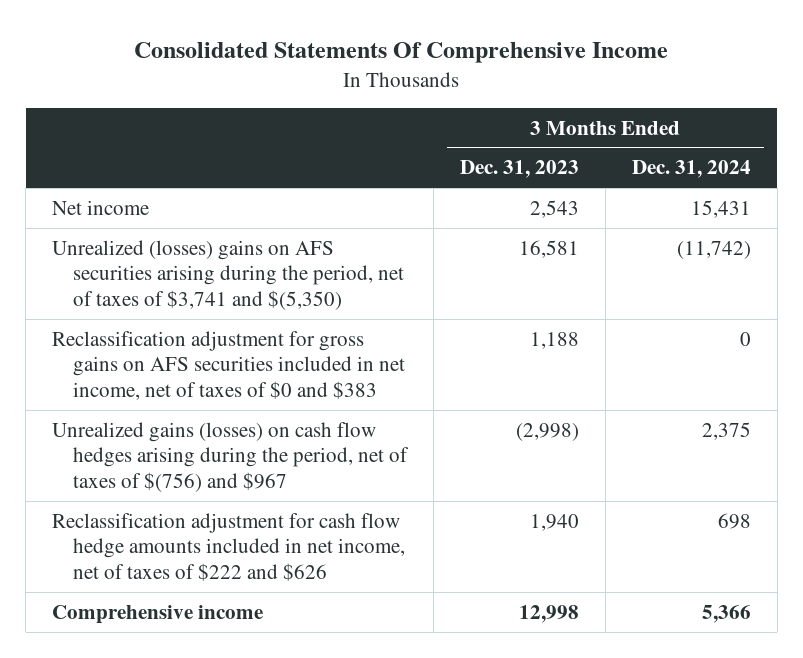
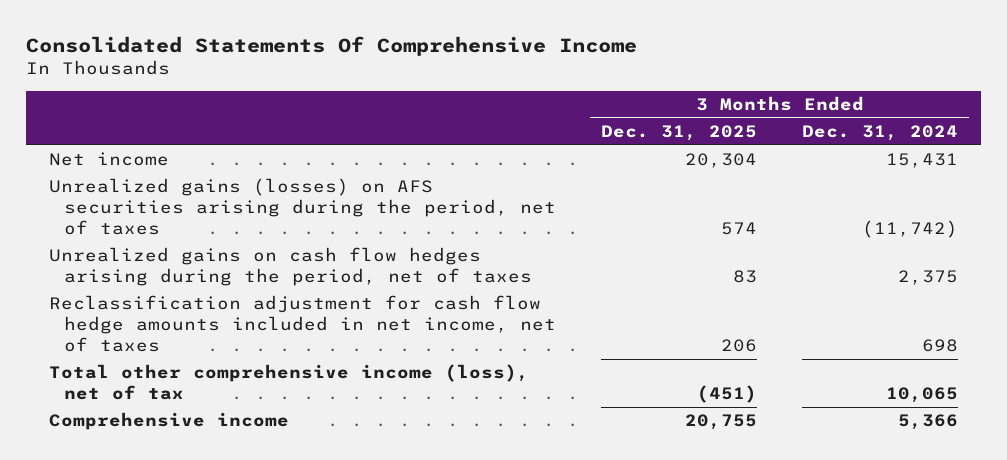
[460,160,580,179] Dec. 31, 2023 -> none
none -> [601,125,758,142] Dec. 31, 2025
[52,330,406,400] Reclassification adjustment for gross gains on AFS securities included in net income, net of taxes of $0 and $383 -> none
[52,239,405,310] Unrealized (losses) gains on AFS securities arising during the period, net of taxes of $3,741 and $(5,350) -> [48,178,557,236] Unrealized gains (losses) on AFS securities arising during the period, net of taxes
[52,421,410,492] Unrealized gains (losses) on cash flow hedges arising during the period, net of taxes of $(756) and $967 -> [48,247,533,287] Unrealized gains on cash flow hedges arising during the period, net of taxes
[52,512,406,581] Reclassification adjustment for cash flow hedge amounts included in net income, net of taxes of $222 and $626 -> [48,295,557,353] Reclassification adjustment for cash flow hedge amounts included in net income, net of taxes
none -> [48,364,529,401] Total other comprehensive income (loss), net of tax

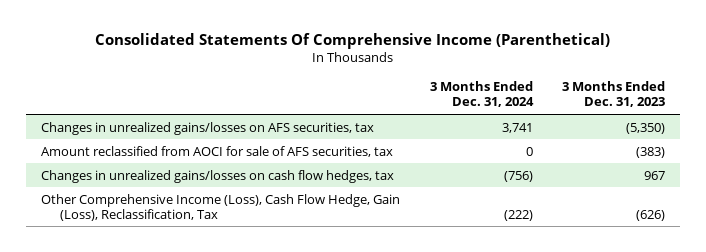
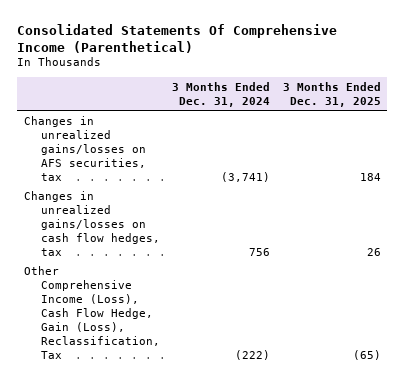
[562,81,666,108] 3 Months Ended Dec. 31, 2023 -> none
none -> [282,81,381,107] 3 Months Ended Dec. 31, 2025
[40,145,393,157] Amount reclassified from AOCI for sale of AFS securities, tax -> none
[501,122,533,133] 3,741 -> [221,171,271,182] (3,741)
[503,170,533,182] (756) -> [249,247,271,256] 756

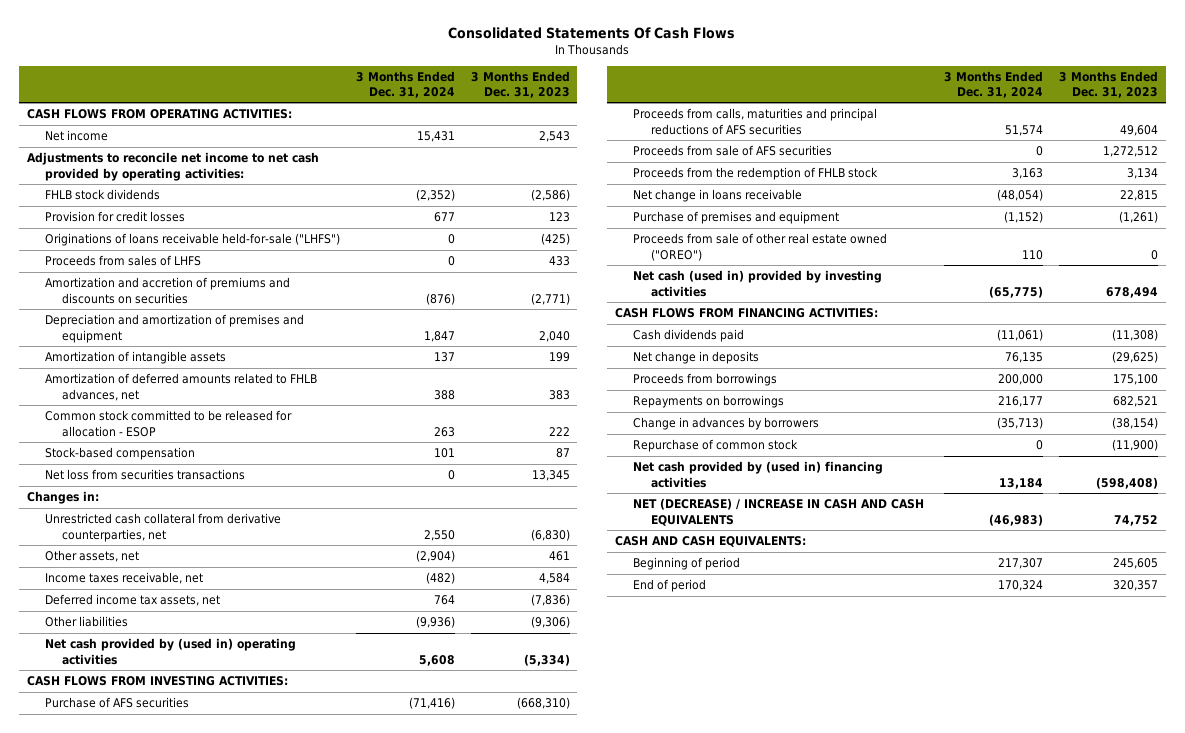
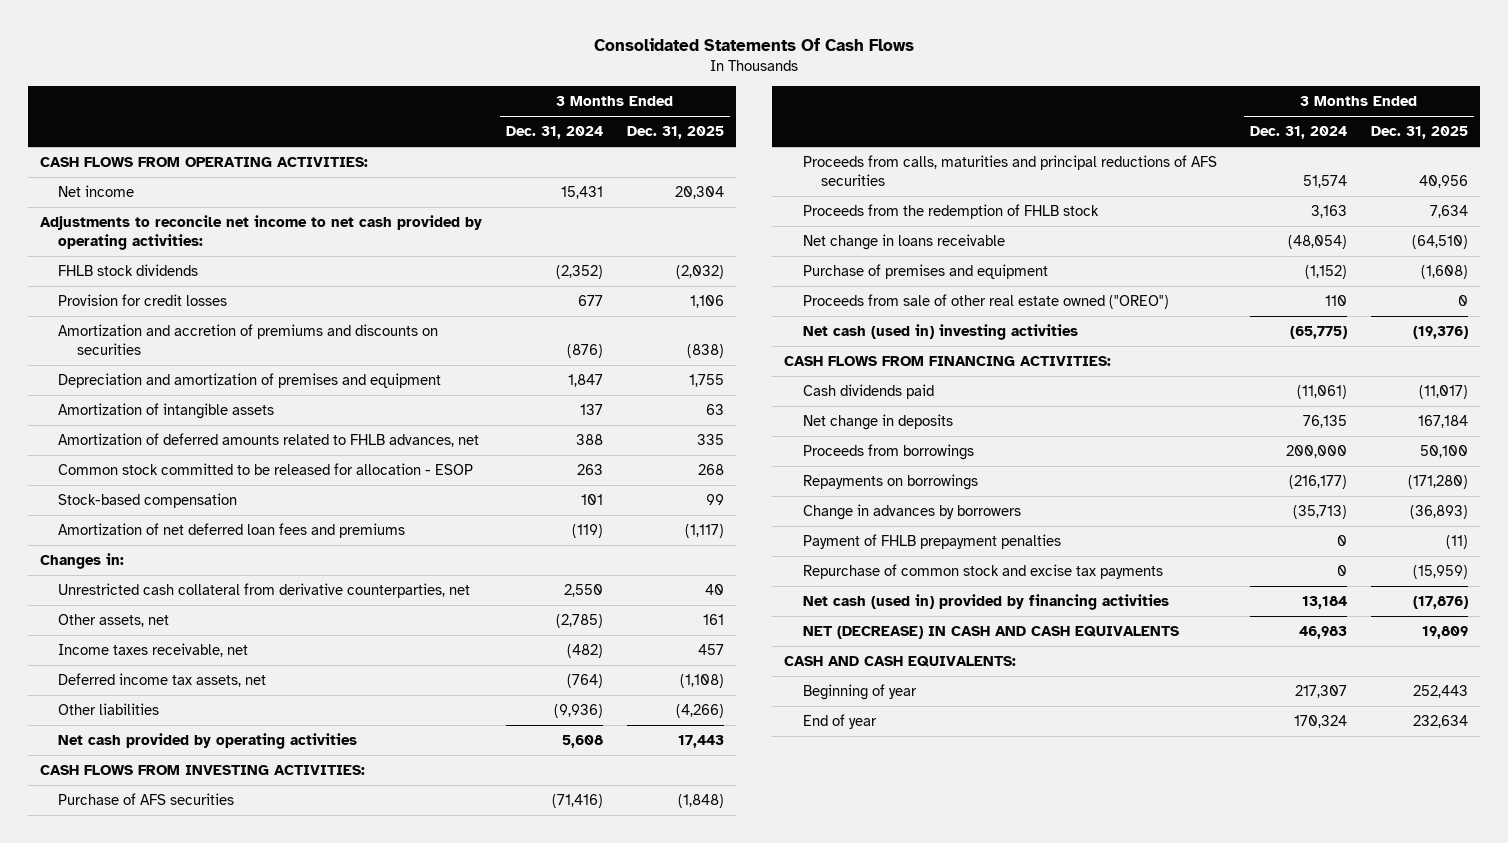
[470,70,570,99] 3 Months Ended Dec. 31, 2023 -> none
none -> [626,126,724,140] Dec. 31, 2025
[44,233,340,247] Originations of loans receivable held-for-sale ("LHFS") -> none
[44,255,201,267] Proceeds from sales of LHFS -> none
[44,469,245,481] Net loss from securities transactions -> none
none -> [58,523,406,539] Amortization of net deferred loan fees and premiums
[415,550,455,563] (2,904) -> [555,614,603,629] (2,785)
[433,595,455,606] 764 -> [566,674,603,689] (764)
[44,638,296,665] Net cash provided by (used in) operating activities -> [58,733,358,750] Net cash provided by operating activities
[632,145,832,157] Proceeds from sale of AFS securities -> none
[632,270,882,297] Net cash (used in) provided by investing activities -> [802,324,1078,341] Net cash (used in) investing activities
[997,396,1043,408] 216,177 -> [1289,475,1348,490] (216,177)
none -> [802,534,1061,550] Payment of FHLB prepayment penalties
[632,439,798,453] Repurchase of common stock -> [802,564,1163,580] Repurchase of common stock and excise tax payments
[632,461,883,488] Net cash provided by (used in) financing activities -> [802,594,1169,611] Net cash (used in) provided by financing activities
[632,498,924,526] NET (DECREASE) / INCREASE IN CASH AND CASH EQUIVALENTS -> [802,626,1179,640] NET (DECREASE) IN CASH AND CASH EQUIVALENTS
[988,513,1043,526] (46,983) -> [1299,626,1348,640] 46,983
[632,557,740,571] Beginning of period -> [802,684,917,701] Beginning of year
[632,579,706,593] End of period -> [802,714,877,730] End of year

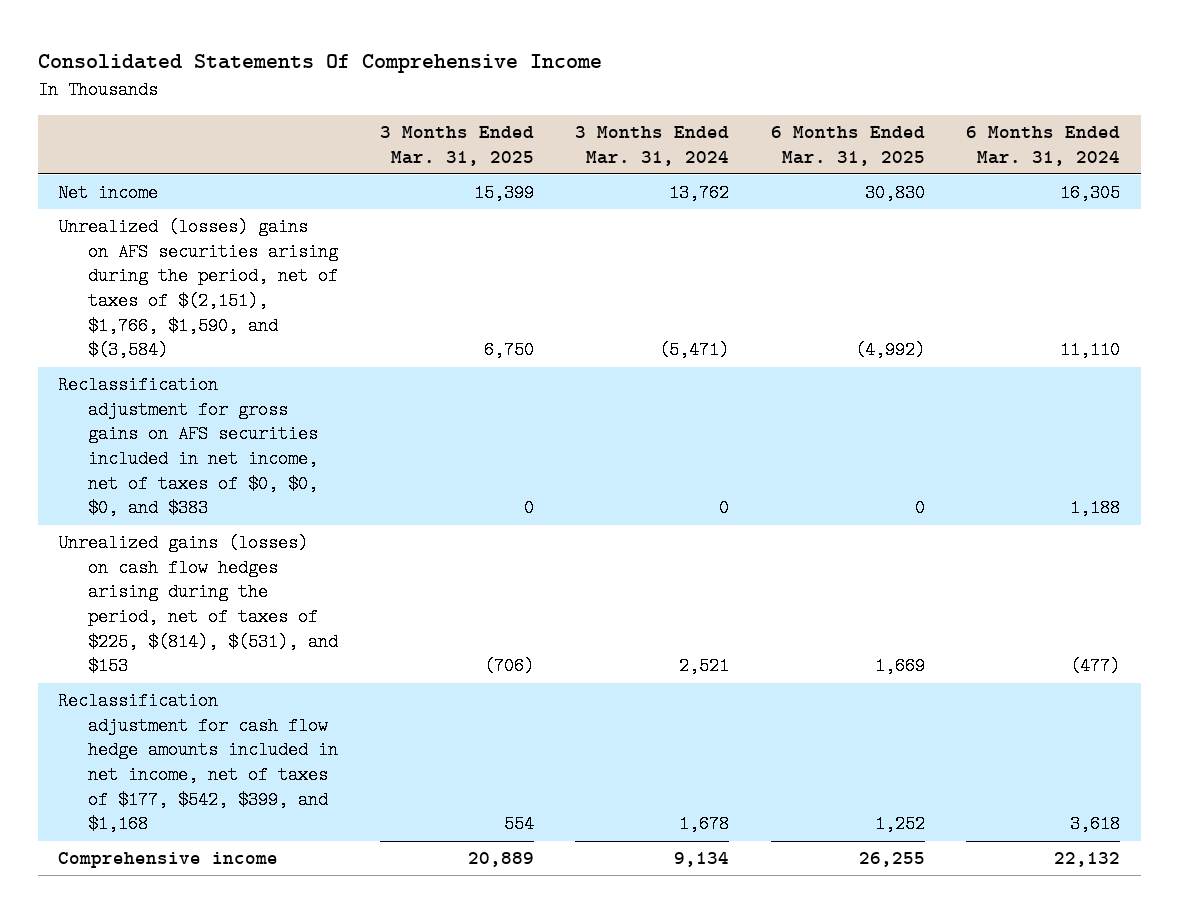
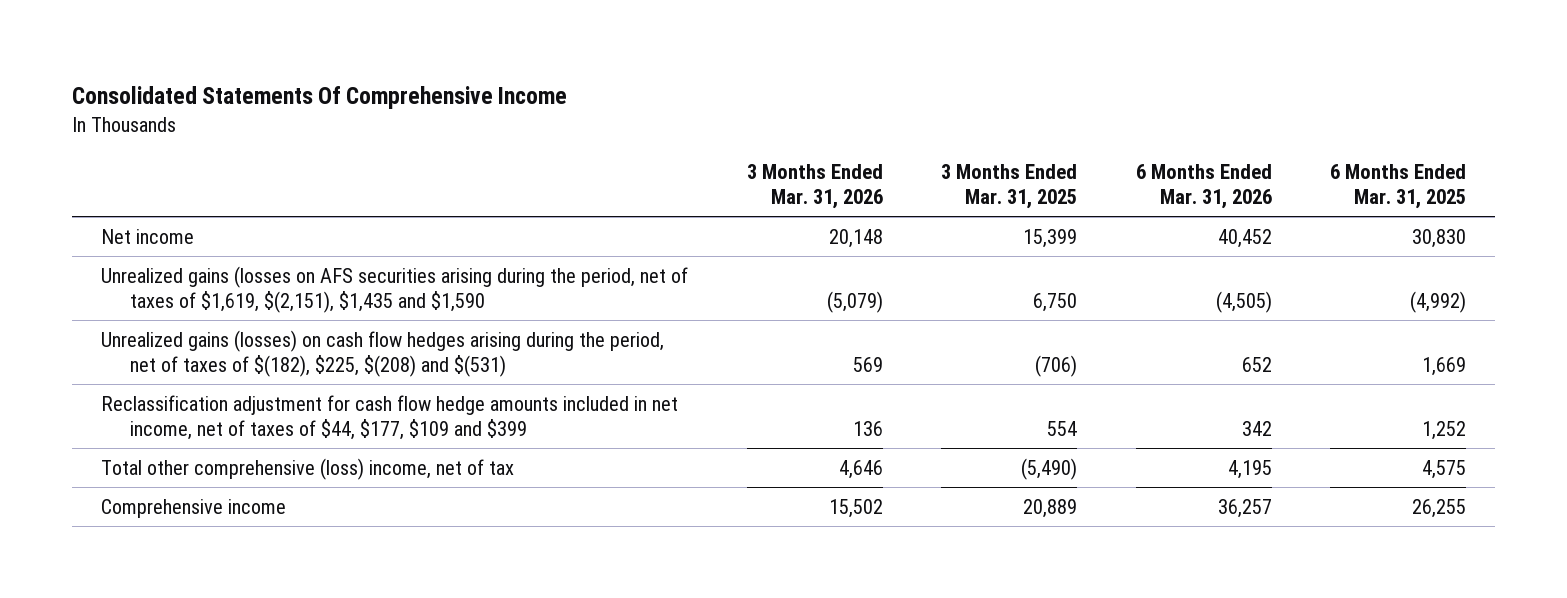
[575,125,730,166] 3 Months Ended Mar. 31, 2024 -> none
[966,125,1121,166] 6 Months Ended Mar. 31, 2024 -> none
none -> [746,164,883,210] 3 Months Ended Mar. 31, 2026
none -> [1135,164,1272,210] 6 Months Ended Mar. 31, 2026
[58,376,319,518] Reclassification adjustment for gross gains on AFS securities included in net income, net of taxes of $0, $0, $0, and $383 -> none
[58,218,339,360] Unrealized (losses) gains on AFS securities arising during the period, net of taxes of $(2,151), $1,766, $1,590, and $(3,584) -> [101,265,689,313] Unrealized gains (losses on AFS securities arising during the period, net of taxes of $1,619, $(2,151), $1,435 and $1,590
[58,534,339,676] Unrealized gains (losses) on cash flow hedges arising during the period, net of taxes of $225, $(814), $(531), and $153 -> [101,329,665,377] Unrealized gains (losses) on cash flow hedges arising during the period, net of taxes of $(182), $225, $(208) and $(531)
[58,692,339,834] Reclassification adjustment for cash flow hedge amounts included in net income, net of taxes of $177, $542, $399, and $1,168 -> [101,394,679,440] Reclassification adjustment for cash flow hedge amounts included in net income, net of taxes of $44, $177, $109 and $399
none -> [101,457,515,480] Total other comprehensive (loss) income, net of tax

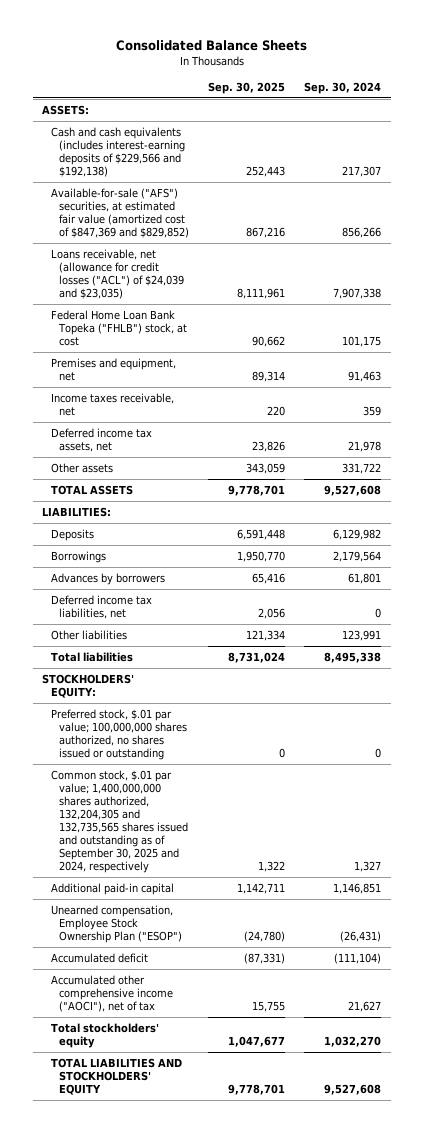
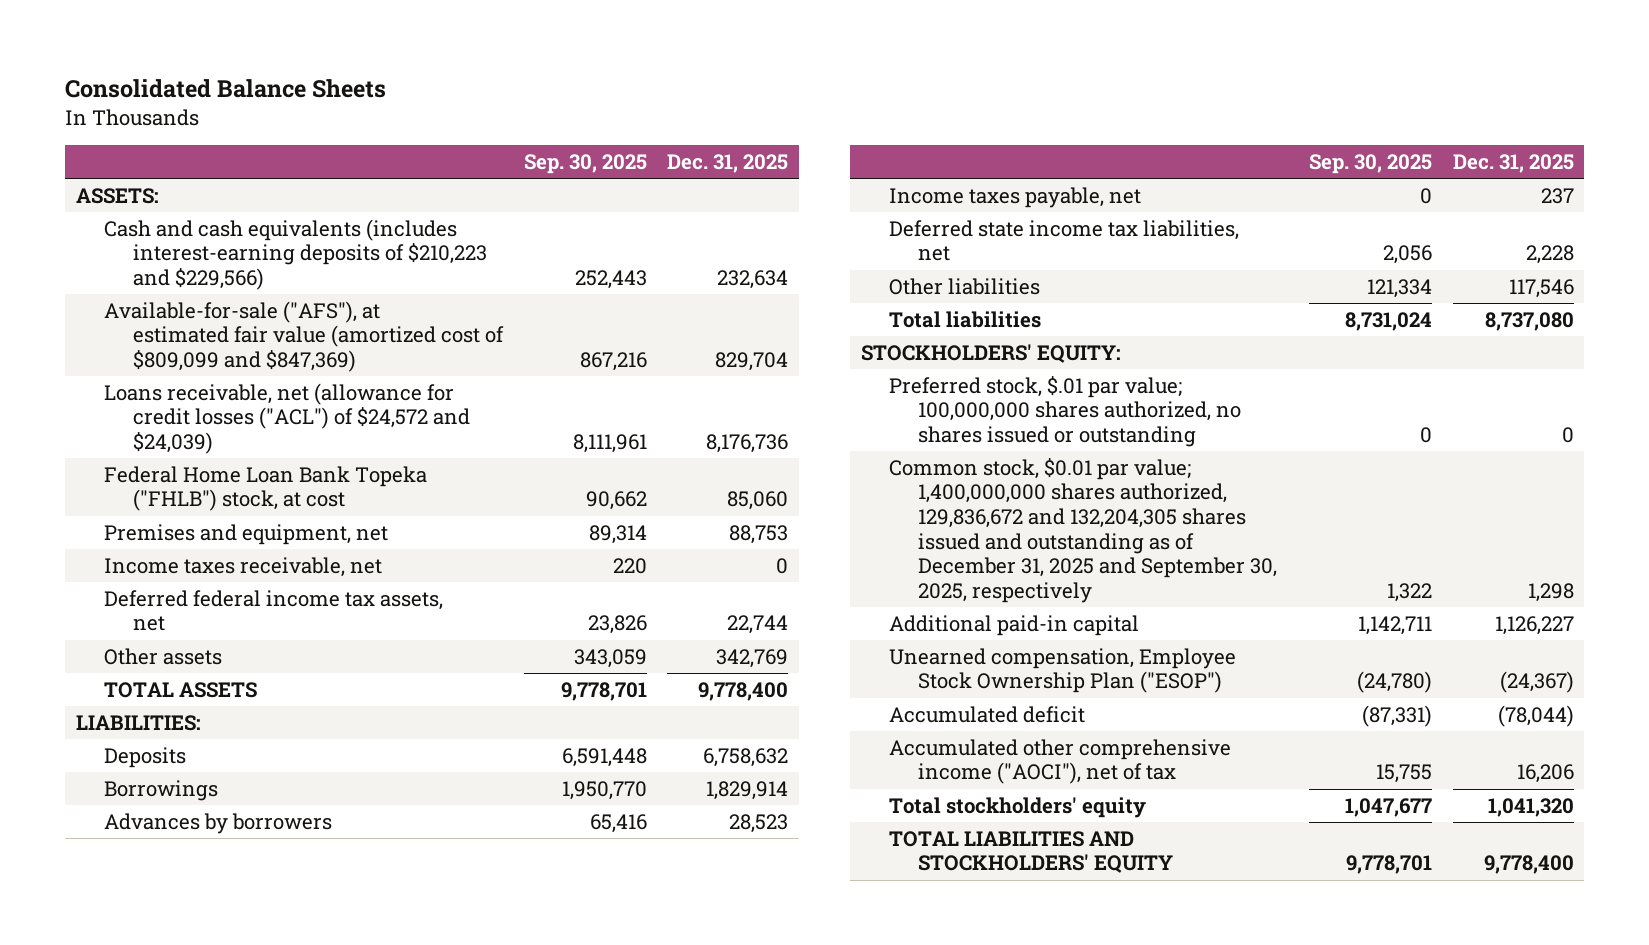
[304,82,382,95] Sep. 30, 2024 -> none
none -> [667,154,789,174] Dec. 31, 2025
[50,126,186,177] Cash and cash equivalents (includes interest-earning deposits of $229,566 and $192,138) -> [104,218,488,291] Cash and cash equivalents (includes interest-earning deposits of $210,223 and $229,566)
[50,187,190,238] Available-for-sale ("AFS") securities, at estimated fair value (amortized cost of $847,369 and $829,852) -> [104,300,505,373] Available-for-sale ("AFS"), at estimated fair value (amortized cost of $809,099 and $847,369)
[50,248,185,299] Loans receivable, net (allowance for credit losses ("ACL") of $24,039 and $23,035) -> [104,382,471,455] Loans receivable, net (allowance for credit losses ("ACL") of $24,572 and $24,039)
[50,427,152,452] Deferred income tax assets, net -> [104,589,444,632] Deferred federal income tax assets, net
none -> [889,186,1142,208] Income taxes payable, net
[50,594,152,619] Deferred income tax liabilities, net -> [889,219,1240,262] Deferred state income tax liabilities, net
[50,769,189,873] Common stock, $.01 par value; 1,400,000,000 shares authorized, 132,204,305 and 132,735,565 shares issued and outstanding as of September 30, 2025 and 2024, respectively -> [889,457,1278,604] Common stock, $0.01 par value; 1,400,000,000 shares authorized, 129,836,672 and 132,204,305 shares issued and outstanding as of December 31, 2025 and September 30, 2025, respectively

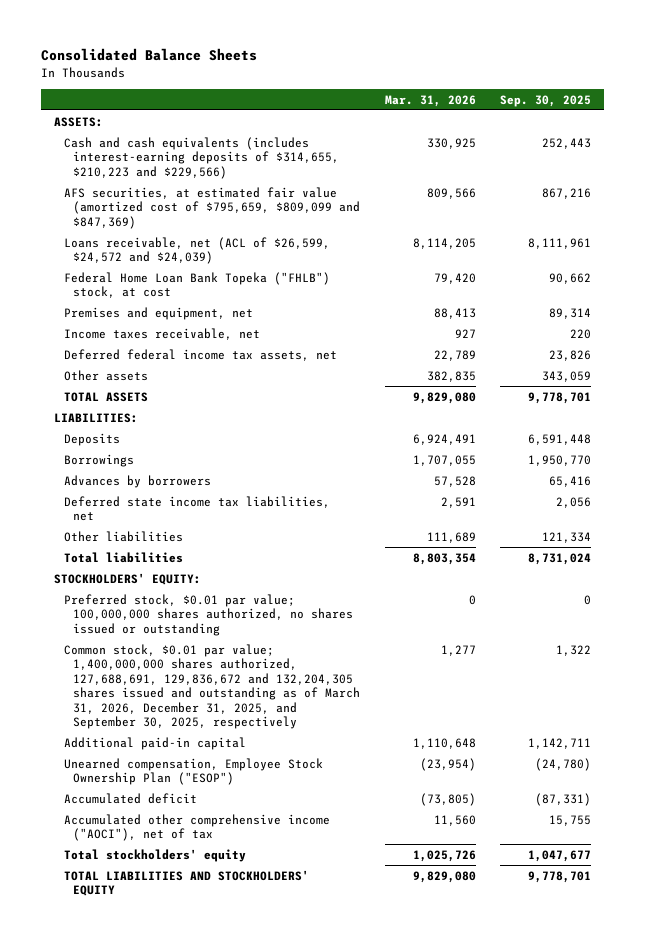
[667,154,789,174] Dec. 31, 2025 -> none
none -> [384,94,476,107] Mar. 31, 2026
[104,218,488,291] Cash and cash equivalents (includes interest-earning deposits of $210,223 and $229,566) -> [63,136,340,179] Cash and cash equivalents (includes interest-earning deposits of $314,655, $210,223 and $229,566)
[104,300,505,373] Available-for-sale ("AFS"), at estimated fair value (amortized cost of $809,099 and $847,369) -> [63,186,361,229] AFS securities, at estimated fair value (amortized cost of $795,659, $809,099 and $847,369)
[104,382,471,455] Loans receivable, net (allowance for credit losses ("ACL") of $24,572 and $24,039) -> [63,236,330,265] Loans receivable, net (ACL of $26,599, $24,572 and $24,039)
[889,186,1142,208] Income taxes payable, net -> none
[889,375,1242,448] Preferred stock, $.01 par value; 100,000,000 shares authorized, no shares issued or outstanding -> [63,593,354,636] Preferred stock, $0.01 par value; 100,000,000 shares authorized, no shares issued or outstanding
[889,457,1278,604] Common stock, $0.01 par value; 1,400,000,000 shares authorized, 129,836,672 and 132,204,305 shares issued and outstanding as of December 31, 2025 and September 30, 2025, respectively -> [63,643,361,730] Common stock, $0.01 par value; 1,400,000,000 shares authorized, 127,688,691, 129,836,672 and 132,204,305 shares issued and outstanding as of March 31, 2026, December 31, 2025, and September 30, 2025, respectively

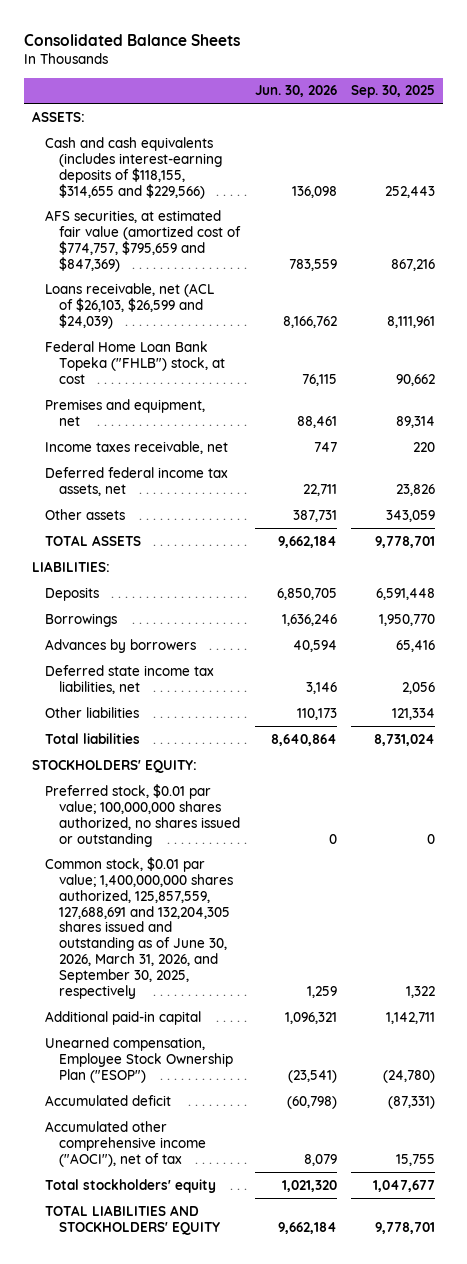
[384,94,476,107] Mar. 31, 2026 -> none
none -> [254,85,337,98] Jun. 30, 2026
[63,136,340,179] Cash and cash equivalents (includes interest-earning deposits of $314,655, $210,223 and $229,566) -> [45,136,222,199] Cash and cash equivalents (includes interest-earning deposits of $118,155, $314,655 and $229,566)
[63,186,361,229] AFS securities, at estimated fair value (amortized cost of $795,659, $809,099 and $847,369) -> [45,209,241,272] AFS securities, at estimated fair value (amortized cost of $774,757, $795,659 and $847,369)
[63,236,330,265] Loans receivable, net (ACL of $26,599, $24,572 and $24,039) -> [45,282,215,329] Loans receivable, net (ACL of $26,103, $26,599 and $24,039)
[63,643,361,730] Common stock, $0.01 par value; 1,400,000,000 shares authorized, 127,688,691, 129,836,672 and 132,204,305 shares issued and outstanding as of March 31, 2026, December 31, 2025, and September 30, 2025, respectively -> [45,856,233,1000] Common stock, $0.01 par value; 1,400,000,000 shares authorized, 125,857,559, 127,688,691 and 132,204,305 shares issued and outstanding as of June 30, 2026, March 31, 2026, and September 30, 2025, respectively

